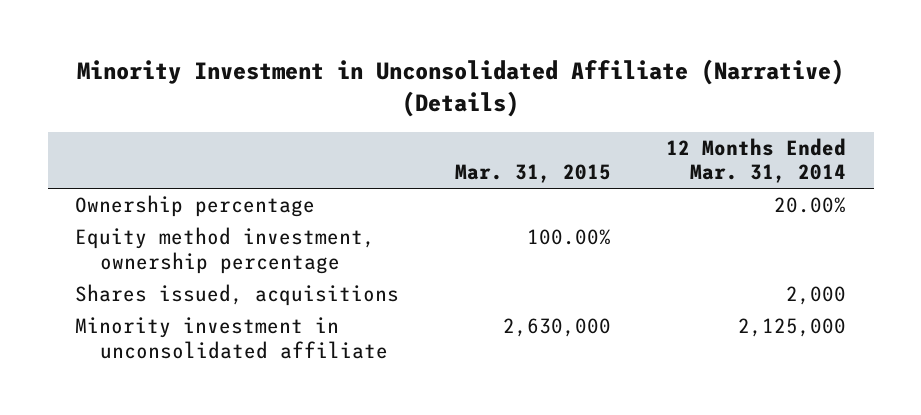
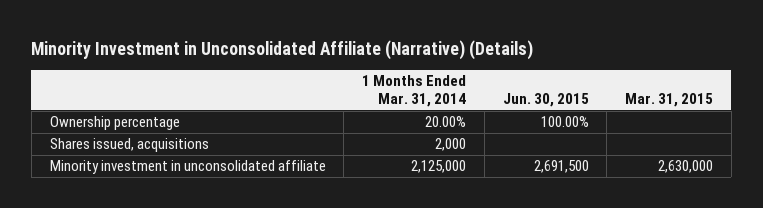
[666,137,847,184] 12 Months Ended Mar. 31, 2014 -> none
none -> [362,75,467,108] 1 Months Ended Mar. 31, 2014
none -> [502,93,589,108] Jun. 30, 2015
[75,227,376,274] Equity method investment, ownership percentage -> none

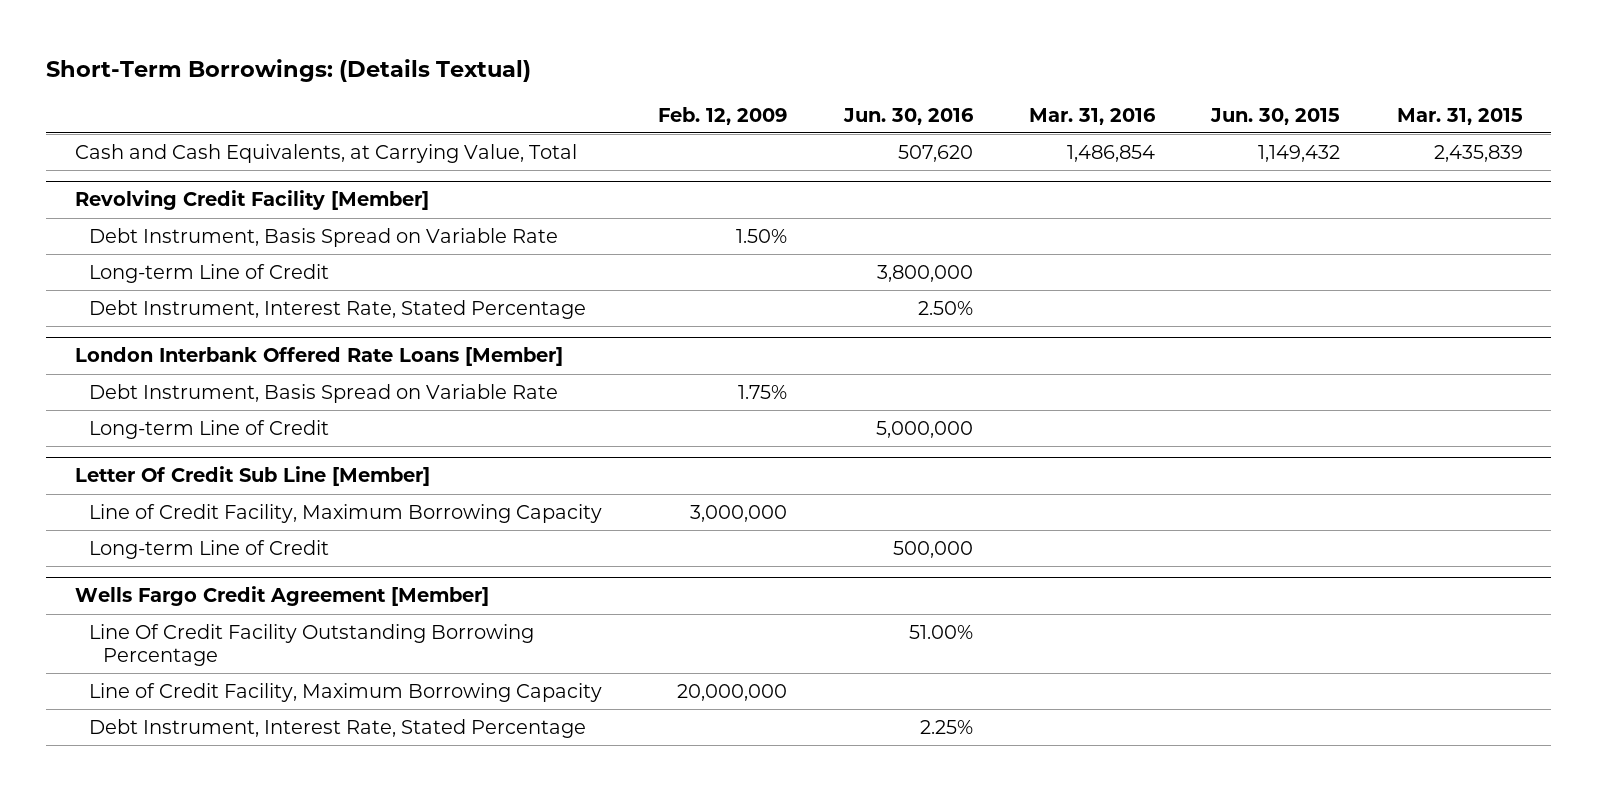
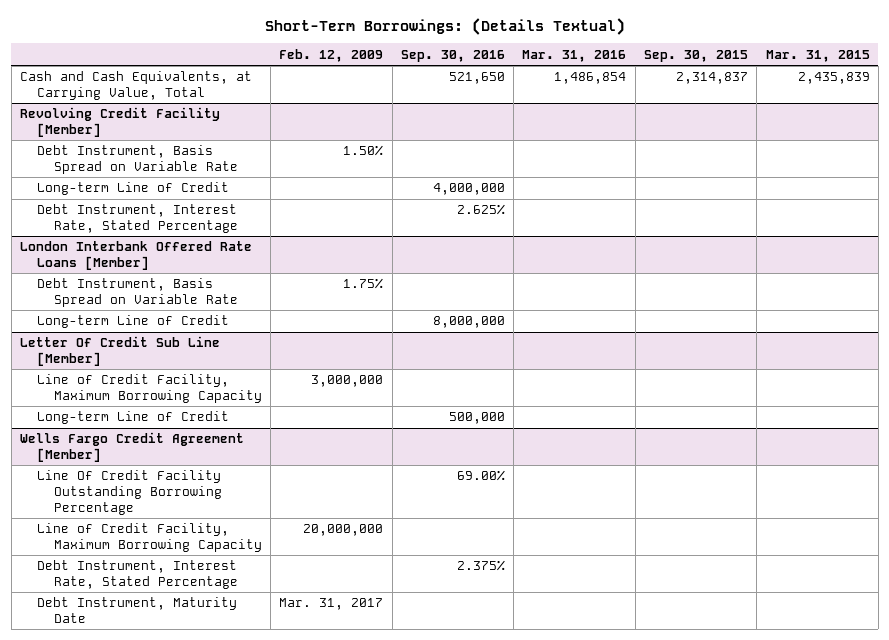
[842,107,974,125] Jun. 30, 2016 -> none
[1210,107,1341,125] Jun. 30, 2015 -> none
none -> [400,49,505,62] Sep. 30, 2016
none -> [643,49,748,62] Sep. 30, 2015
none -> [36,597,237,624] Debt Instrument, Maturity Date

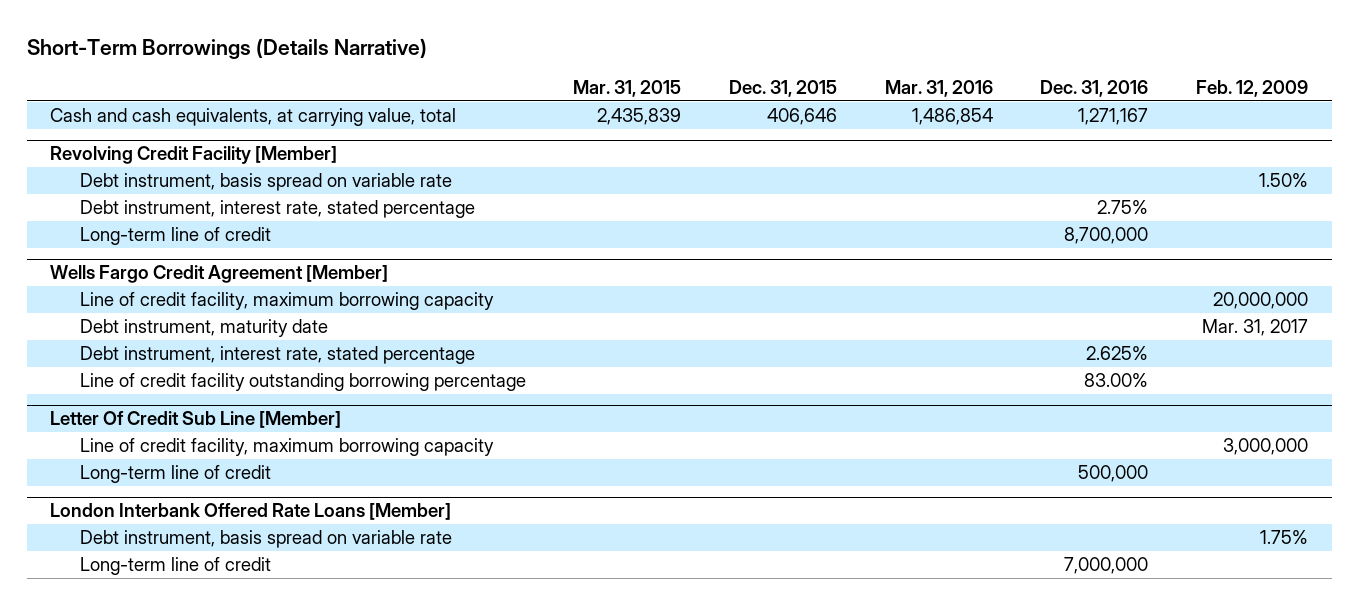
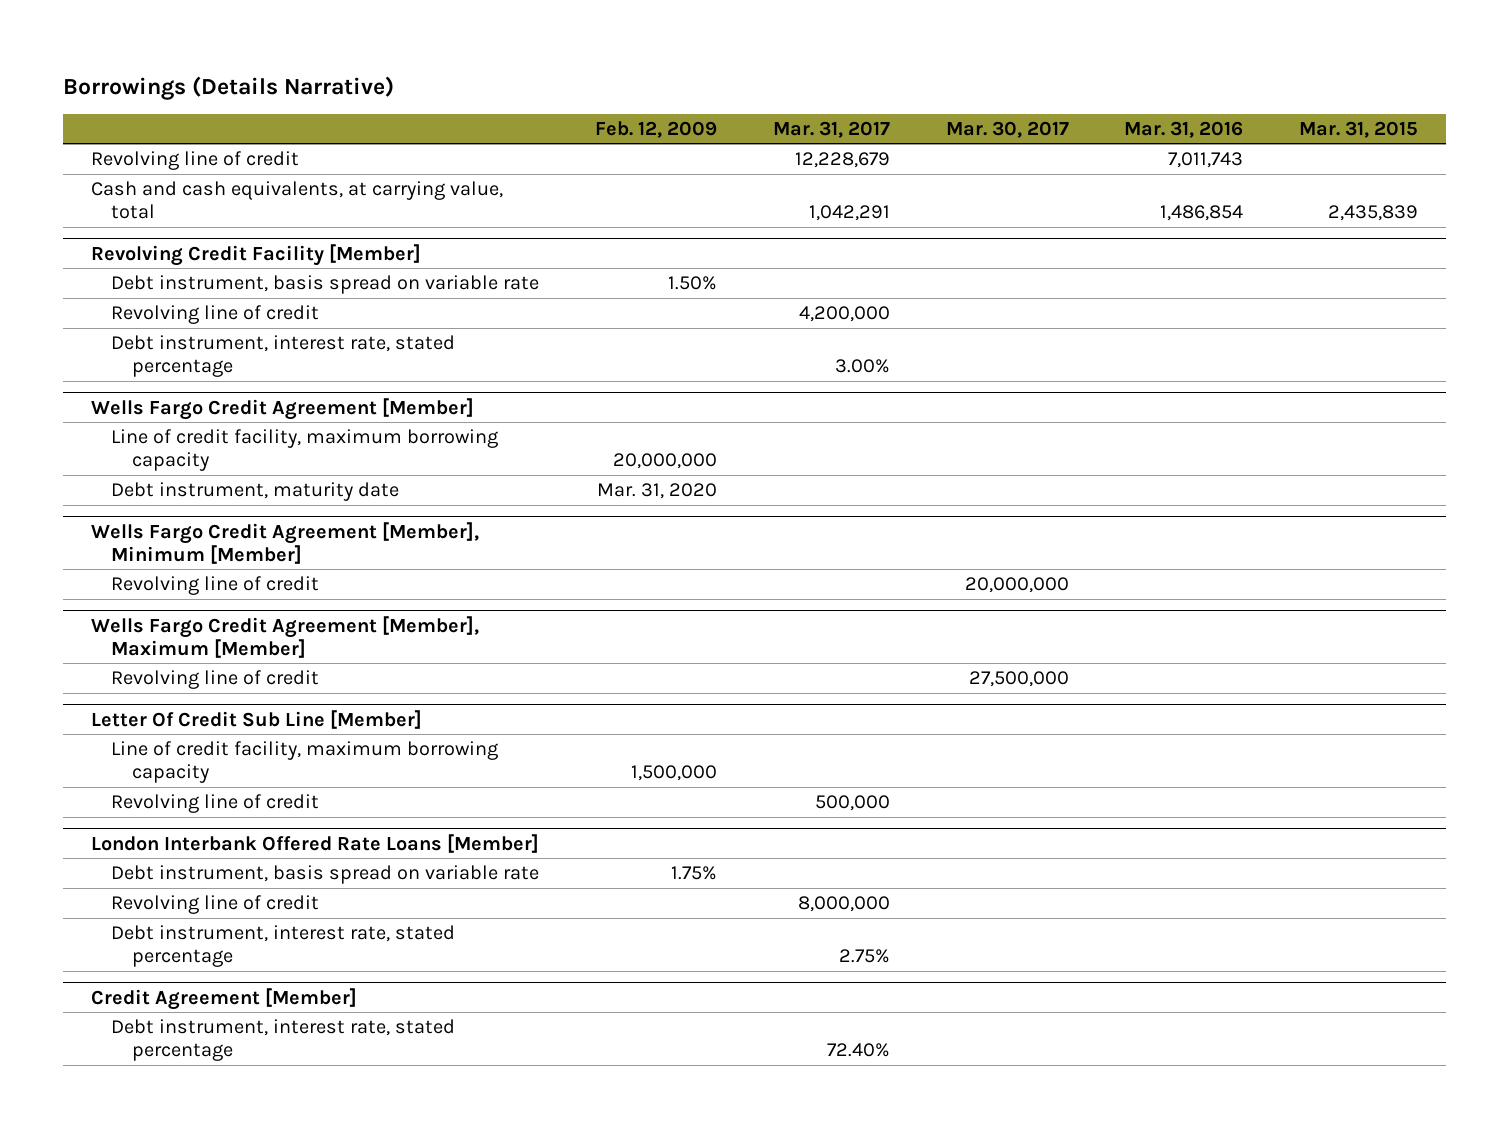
[26,38,427,60] Short-Term Borrowings (Details Narrative) -> [62,75,394,100] Borrowings (Details Narrative)
[728,79,837,97] Dec. 31, 2015 -> none
[1040,79,1149,97] Dec. 31, 2016 -> none
none -> [772,120,890,138] Mar. 31, 2017
none -> [945,120,1069,138] Mar. 30, 2017
none -> [90,151,299,171] Revolving line of credit
none -> [111,305,320,325] Revolving line of credit
[79,227,271,246] Long-term line of credit -> none
[79,346,475,365] Debt instrument, interest rate, stated percentage -> none
[79,373,526,392] Line of credit facility outstanding borrowing percentage -> none
[1202,319,1309,337] Mar. 31, 2017 -> [597,483,718,500] Mar. 31, 2020
none -> [90,521,479,564] Wells Fargo Credit Agreement [Member], Minimum [Member]
none -> [111,576,320,596] Revolving line of credit
none -> [90,615,479,658] Wells Fargo Credit Agreement [Member], Maximum [Member]
none -> [111,670,320,690] Revolving line of credit
[1223,438,1309,456] 3,000,000 -> [631,765,718,782] 1,500,000
[79,465,271,484] Long-term line of credit -> [111,794,320,814] Revolving line of credit
[79,557,271,576] Long-term line of credit -> [111,895,320,915] Revolving line of credit
none -> [111,925,456,968] Debt instrument, interest rate, stated percentage
none -> [90,987,357,1010] Credit Agreement [Member]
none -> [111,1019,456,1062] Debt instrument, interest rate, stated percentage

